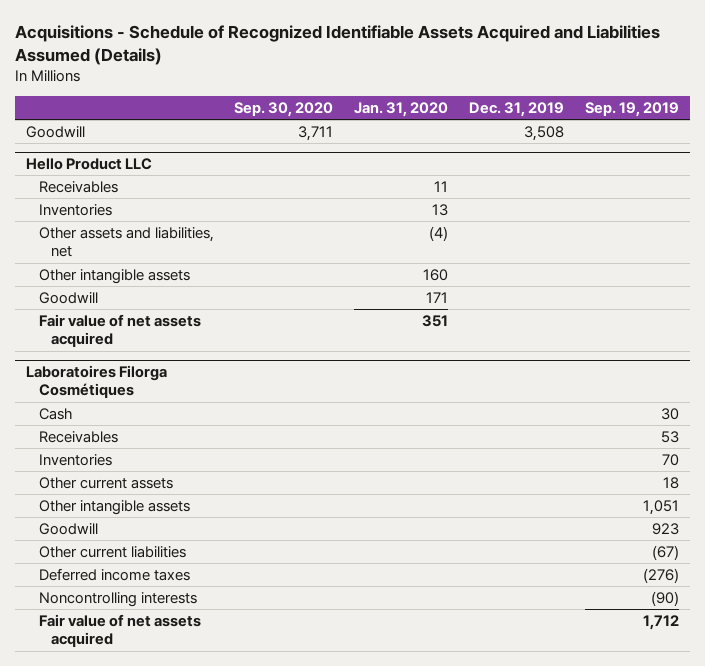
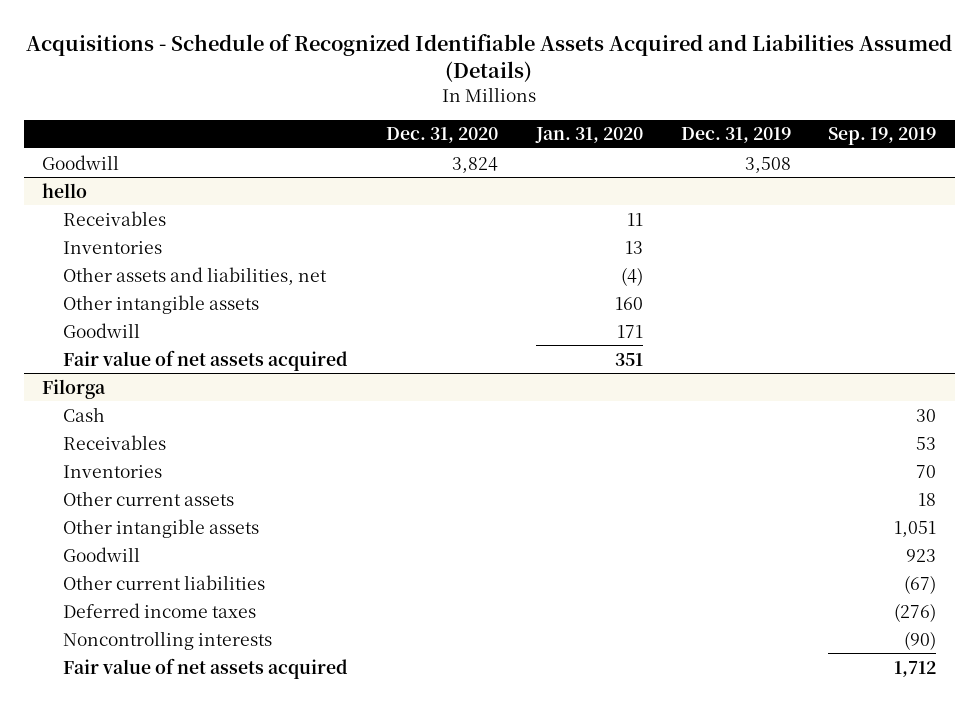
[234,101,334,117] Sep. 30, 2020 -> none
none -> [385,127,498,144] Dec. 31, 2020
[25,158,152,171] Hello Product LLC -> [42,182,88,198] hello
[25,365,167,399] Laboratoires Filorga Cosmétiques -> [42,378,107,399] Filorga

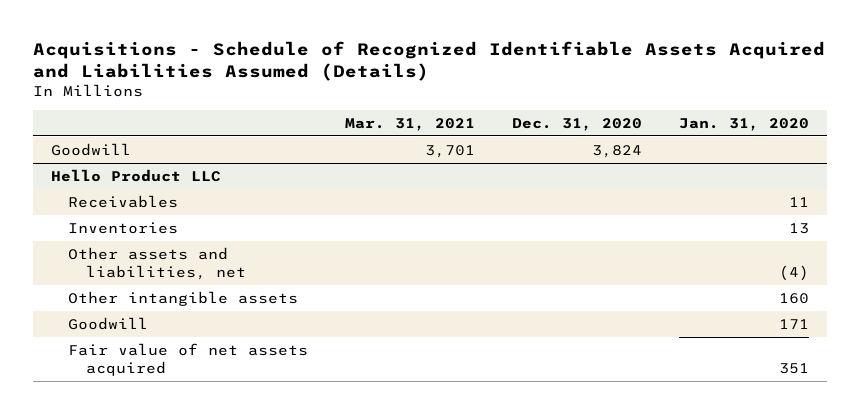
[680,127,791,144] Dec. 31, 2019 -> none
[828,127,937,146] Sep. 19, 2019 -> none
none -> [345,118,476,132] Mar. 31, 2021
[42,182,88,198] hello -> [51,168,222,182] Hello Product LLC
[42,378,107,399] Filorga -> none
[63,406,106,422] Cash -> none
[63,434,167,450] Receivables -> none
[63,464,163,478] Inventories -> none
[63,490,235,506] Other current assets -> none
[63,518,260,538] Other intangible assets -> none
[63,546,141,562] Goodwill -> none
[63,574,266,590] Other current liabilities -> none
[63,602,257,618] Deferred income taxes -> none
[63,630,273,650] Noncontrolling interests -> none
[63,657,349,679] Fair value of net assets acquired -> none

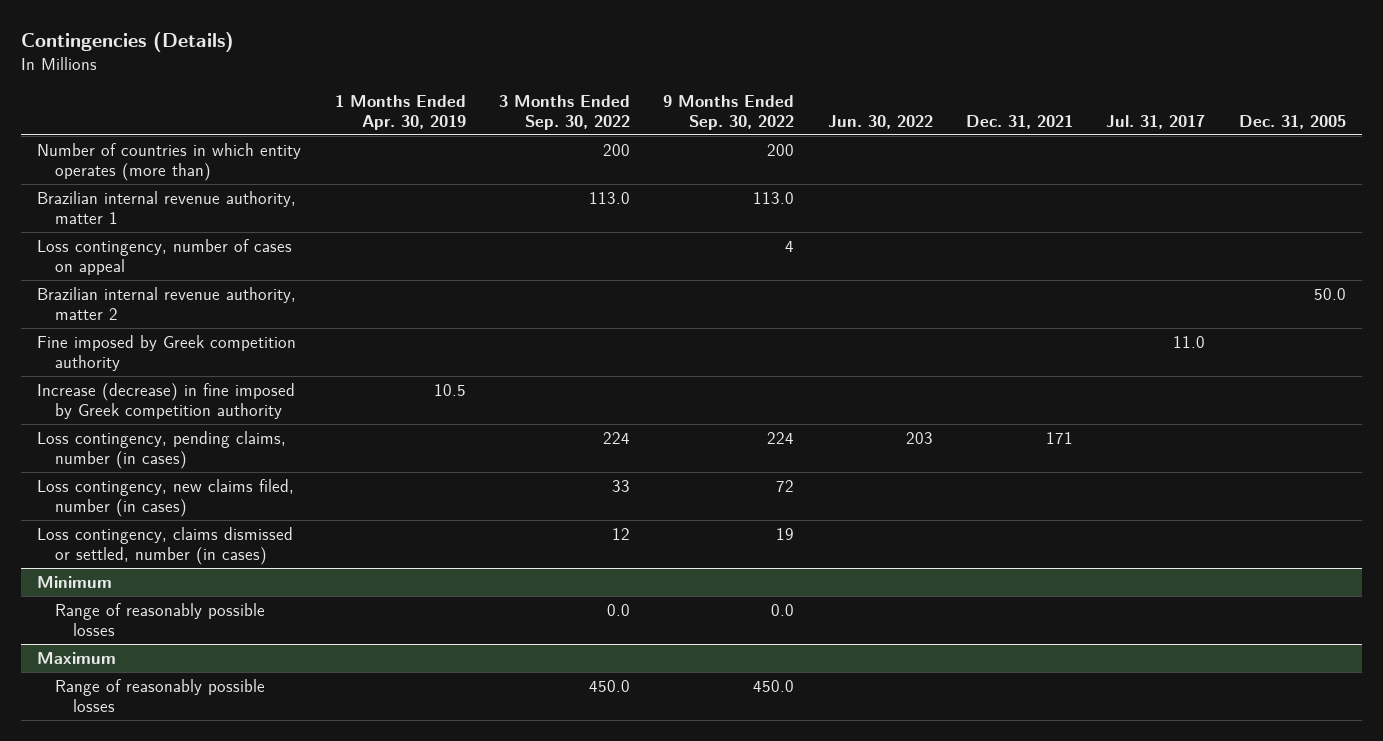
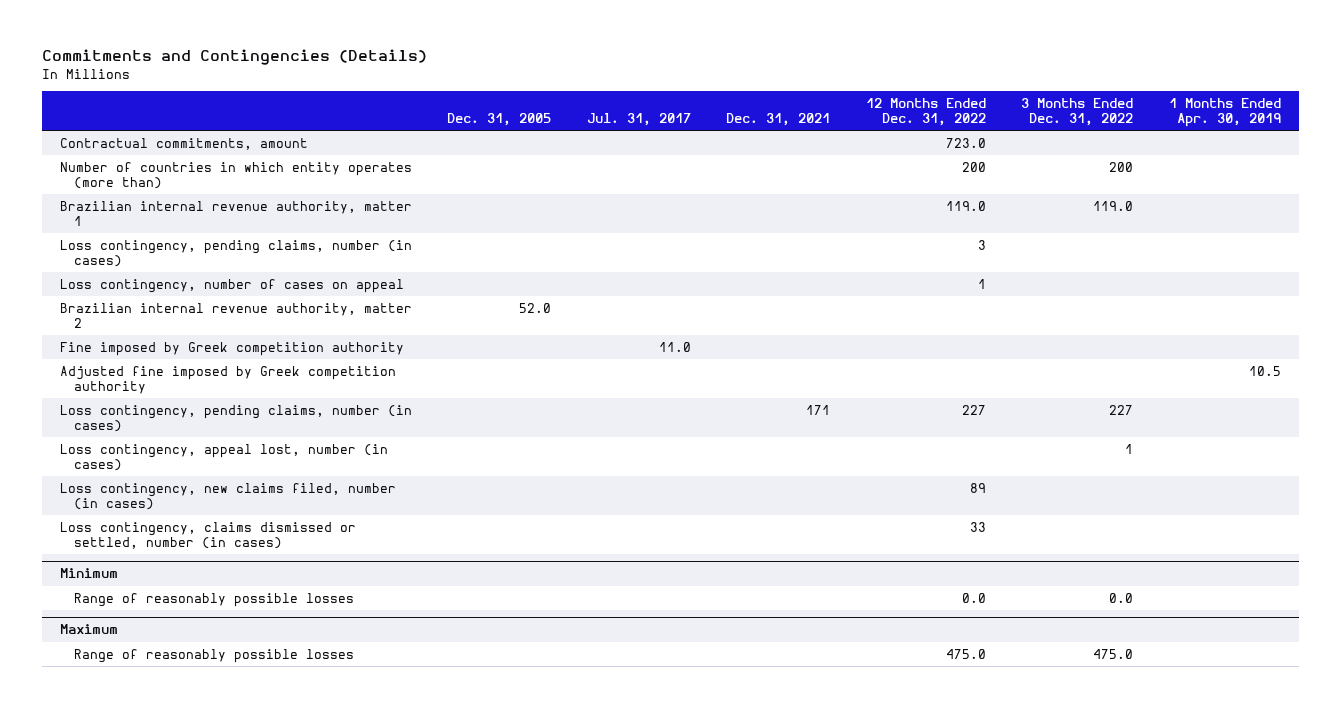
[20,32,234,53] Contingencies (Details) -> [41,49,427,66] Commitments and Contingencies (Details)
[499,95,631,130] 3 Months Ended Sep. 30, 2022 -> none
[663,95,795,130] 9 Months Ended Sep. 30, 2022 -> none
[827,114,933,129] Jun. 30, 2022 -> none
none -> [865,98,986,127] 12 Months Ended Dec. 31, 2022
none -> [1021,98,1134,127] 3 Months Ended Dec. 31, 2022
none -> [59,137,308,150] Contractual commitments, amount
none -> [59,239,412,268] Loss contingency, pending claims, number (in cases)
[1313,287,1346,300] 50.0 -> [519,302,552,313] 52.0
[37,382,296,419] Increase (decrease) in fine imposed by Greek competition authority -> [59,365,396,395] Adjusted fine imposed by Greek competition authority
none -> [59,443,388,472] Loss contingency, appeal lost, number (in cases)

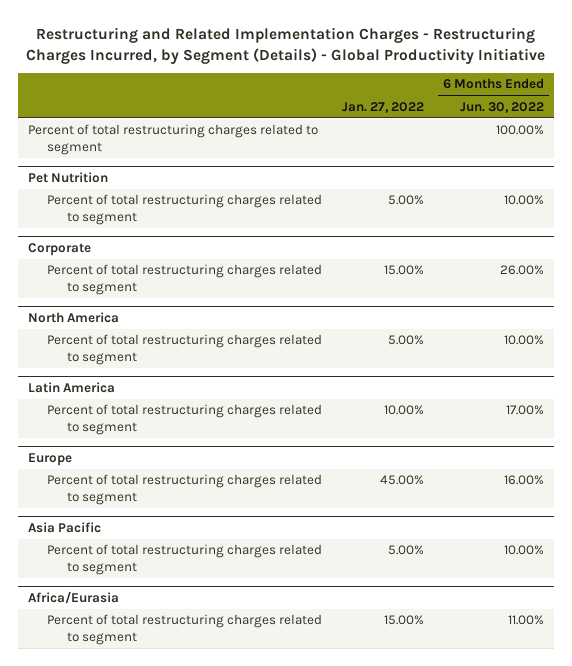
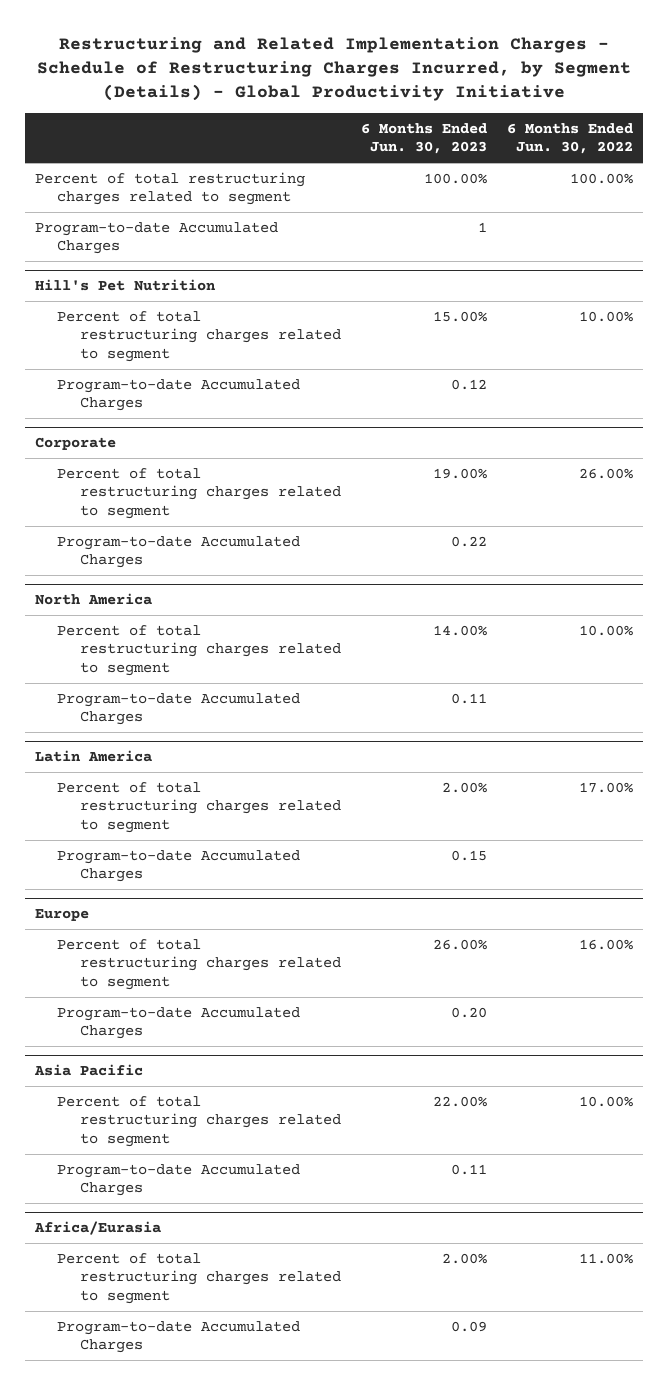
[25,26,545,64] Restructuring and Related Implementation Charges - Restructuring Charges Incurred, by Segment (Details) - Global Productivity Initiative -> [36,37,631,102] Restructuring and Related Implementation Charges - Schedule of Restructuring Charges Incurred, by Segment (Details) - Global Productivity Initiative
[341,101,424,113] Jan. 27, 2022 -> none
none -> [360,122,487,155] 6 Months Ended Jun. 30, 2023
none -> [34,221,278,255] Program-to-date Accumulated Charges
[27,171,108,183] Pet Nutrition -> [34,279,216,292] Hill's Pet Nutrition
none -> [57,378,301,412] Program-to-date Accumulated Charges
none -> [57,535,301,569] Program-to-date Accumulated Charges
none -> [57,692,301,726] Program-to-date Accumulated Charges
none -> [57,849,301,883] Program-to-date Accumulated Charges
none -> [57,1006,301,1040] Program-to-date Accumulated Charges
none -> [57,1163,301,1197] Program-to-date Accumulated Charges
none -> [57,1320,301,1354] Program-to-date Accumulated Charges

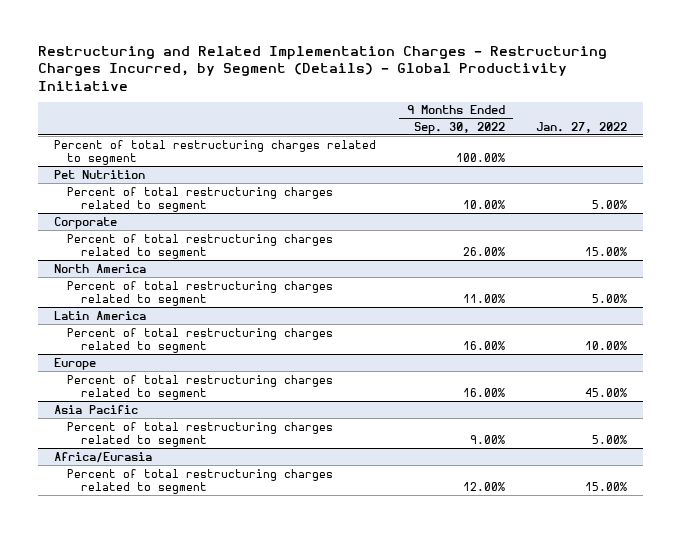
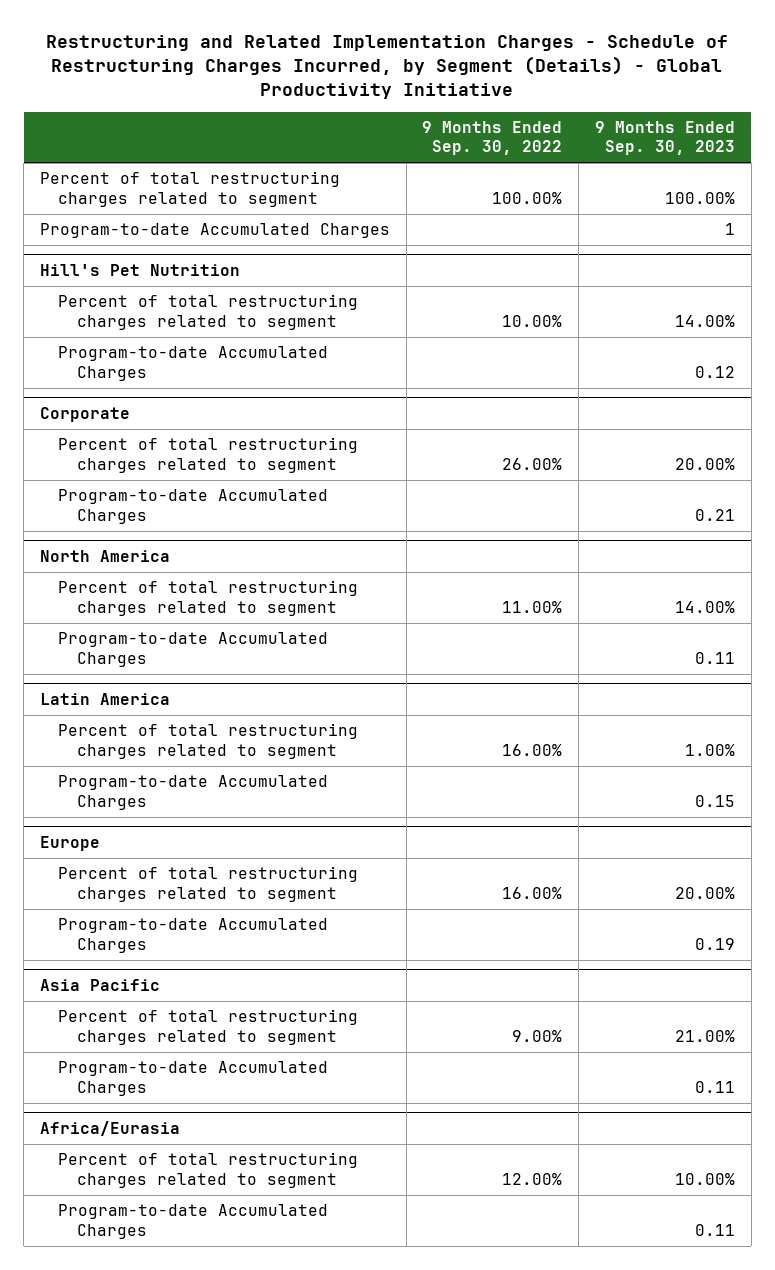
[38,45,608,91] Restructuring and Related Implementation Charges - Restructuring Charges Incurred, by Segment (Details) - Global Productivity Initiative -> [46,34,729,100] Restructuring and Related Implementation Charges - Schedule of Restructuring Charges Incurred, by Segment (Details) - Global Productivity Initiative
[536,121,628,133] Jan. 27, 2022 -> none
none -> [594,120,735,156] 9 Months Ended Sep. 30, 2023
none -> [39,223,390,239] Program-to-date Accumulated Charges
[53,169,145,179] Pet Nutrition -> [39,264,240,277] Hill's Pet Nutrition
none -> [58,346,329,381] Program-to-date Accumulated Charges
none -> [58,489,329,524] Program-to-date Accumulated Charges
none -> [58,632,329,667] Program-to-date Accumulated Charges
none -> [58,775,329,810] Program-to-date Accumulated Charges
none -> [58,918,329,953] Program-to-date Accumulated Charges
none -> [58,1061,329,1096] Program-to-date Accumulated Charges
none -> [58,1204,329,1239] Program-to-date Accumulated Charges

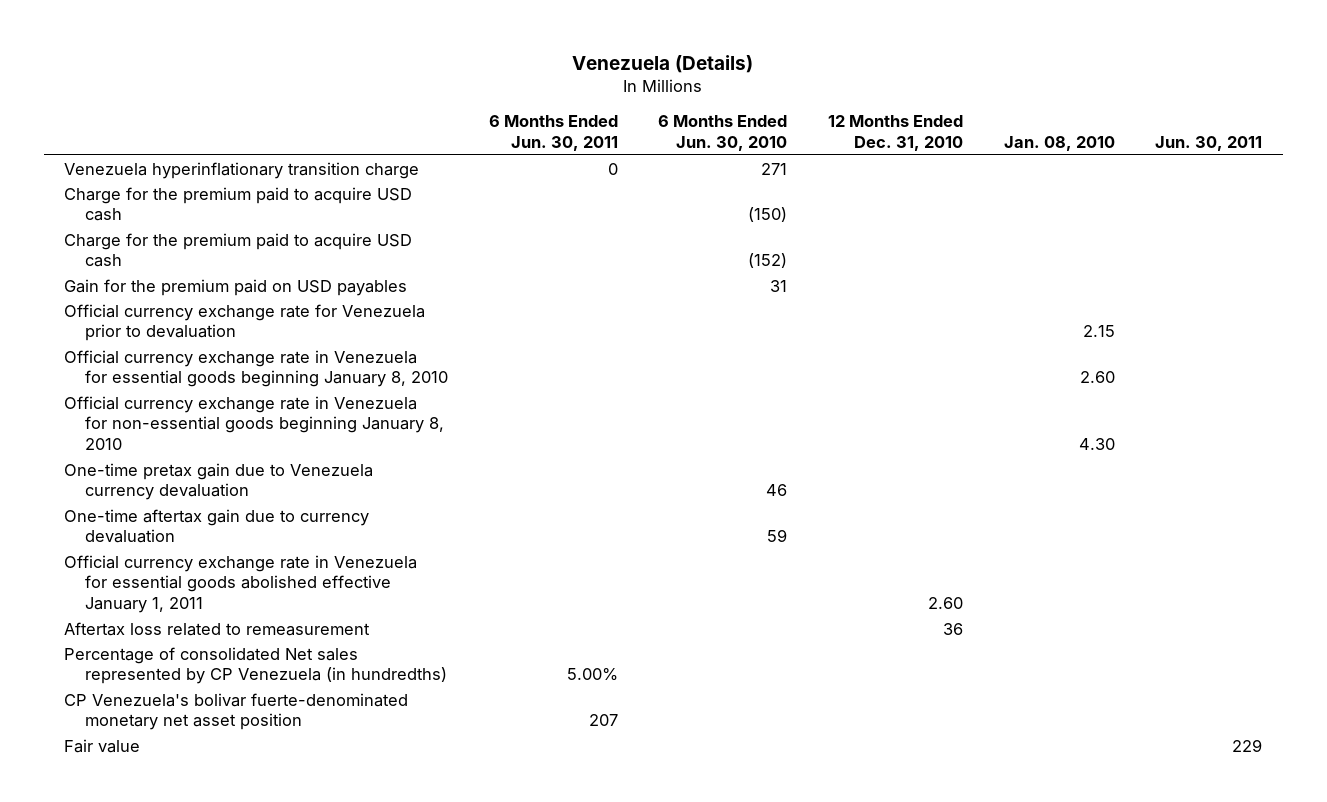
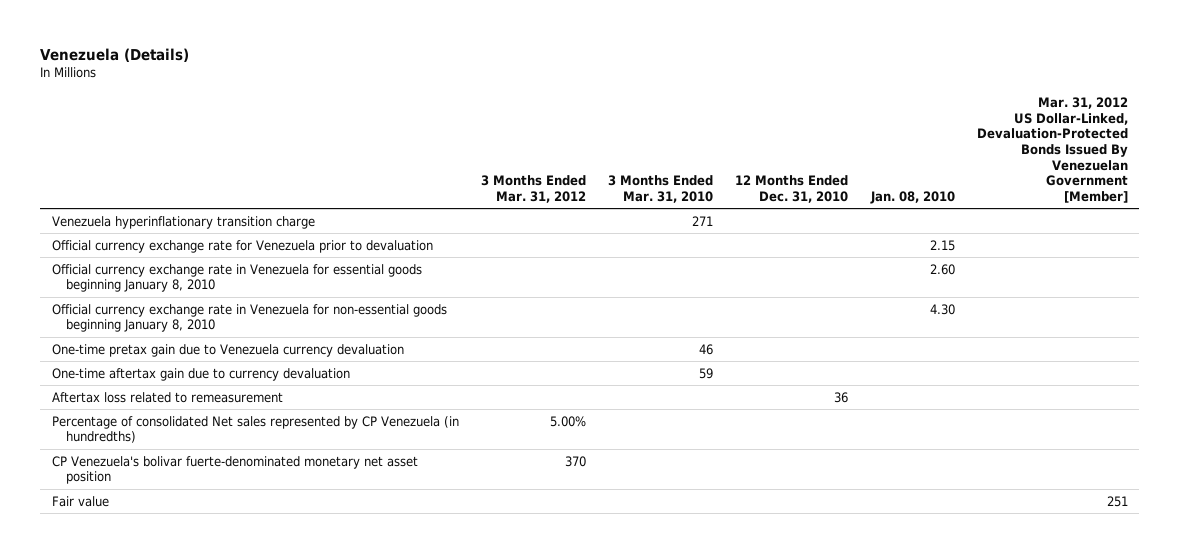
[488,115,618,151] 6 Months Ended Jun. 30, 2011 -> none
[658,115,788,151] 6 Months Ended Jun. 30, 2010 -> none
[1155,135,1263,151] Jun. 30, 2011 -> none
none -> [480,175,586,203] 3 Months Ended Mar. 31, 2012
none -> [608,175,714,203] 3 Months Ended Mar. 31, 2010
none -> [976,97,1128,203] Mar. 31, 2012 US Dollar-Linked, Devaluation-Protected Bonds Issued By Venezuelan Government [Member]
[64,186,413,222] Charge for the premium paid to acquire USD cash -> none
[64,232,413,268] Charge for the premium paid to acquire USD cash -> none
[64,278,408,296] Gain for the premium paid on USD payables -> none
[64,554,418,613] Official currency exchange rate in Venezuela for essential goods abolished effective January 1, 2011 -> none

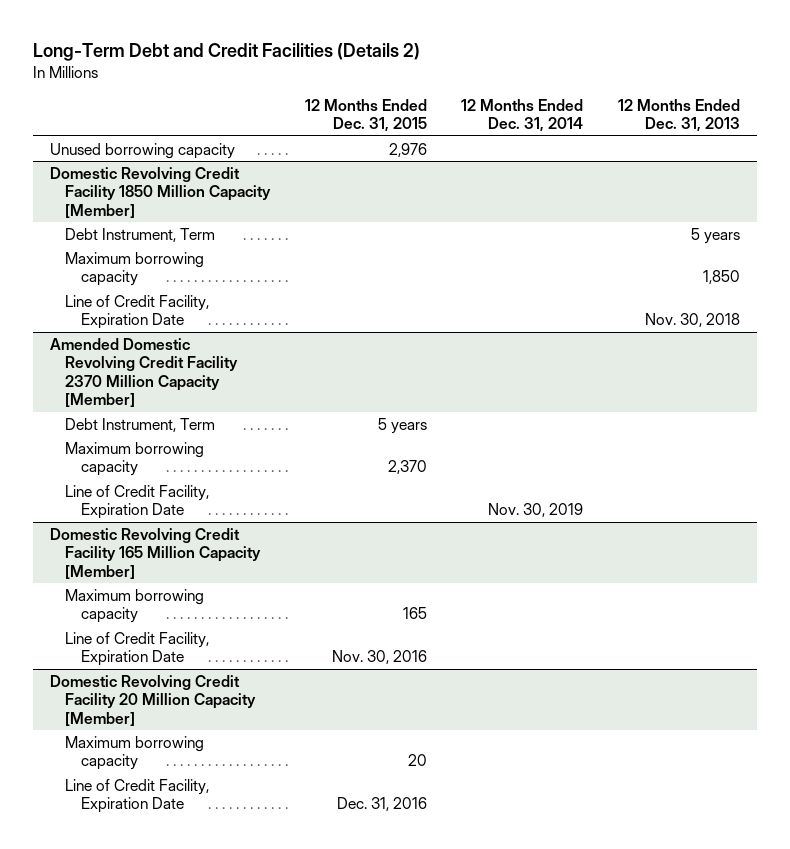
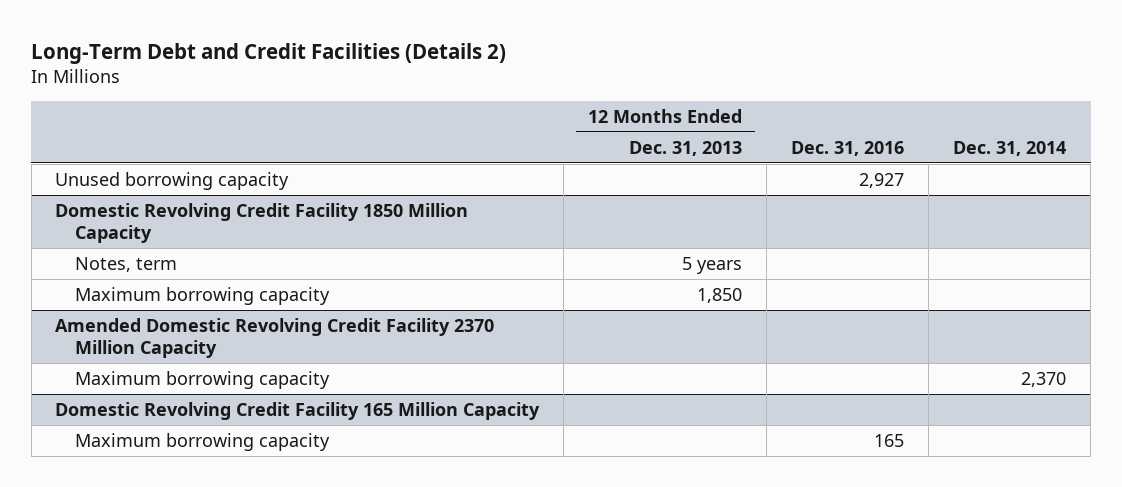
[304,98,427,133] 12 Months Ended Dec. 31, 2015 -> none
[461,98,584,133] 12 Months Ended Dec. 31, 2014 -> none
none -> [791,140,905,156] Dec. 31, 2016
none -> [953,140,1067,156] Dec. 31, 2014
[49,166,272,218] Domestic Revolving Credit Facility 1850 Million Capacity [Member] -> [55,202,469,243] Domestic Revolving Credit Facility 1850 Million Capacity
[65,227,216,242] Debt Instrument, Term -> [75,256,178,272] Notes, term
[65,294,210,330] Line of Credit Facility, Expiration Date -> none
[65,417,216,432] Debt Instrument, Term -> none
[49,337,239,408] Amended Domestic Revolving Credit Facility 2370 Million Capacity [Member] -> [55,317,495,358] Amended Domestic Revolving Credit Facility 2370 Million Capacity
[65,484,210,520] Line of Credit Facility, Expiration Date -> none
[49,527,262,579] Domestic Revolving Credit Facility 165 Million Capacity [Member] -> [55,401,541,420] Domestic Revolving Credit Facility 165 Million Capacity
[65,631,210,667] Line of Credit Facility, Expiration Date -> none
[49,674,257,726] Domestic Revolving Credit Facility 20 Million Capacity [Member] -> none
[65,735,205,771] Maximum borrowing capacity -> none
[65,778,210,814] Line of Credit Facility, Expiration Date -> none

